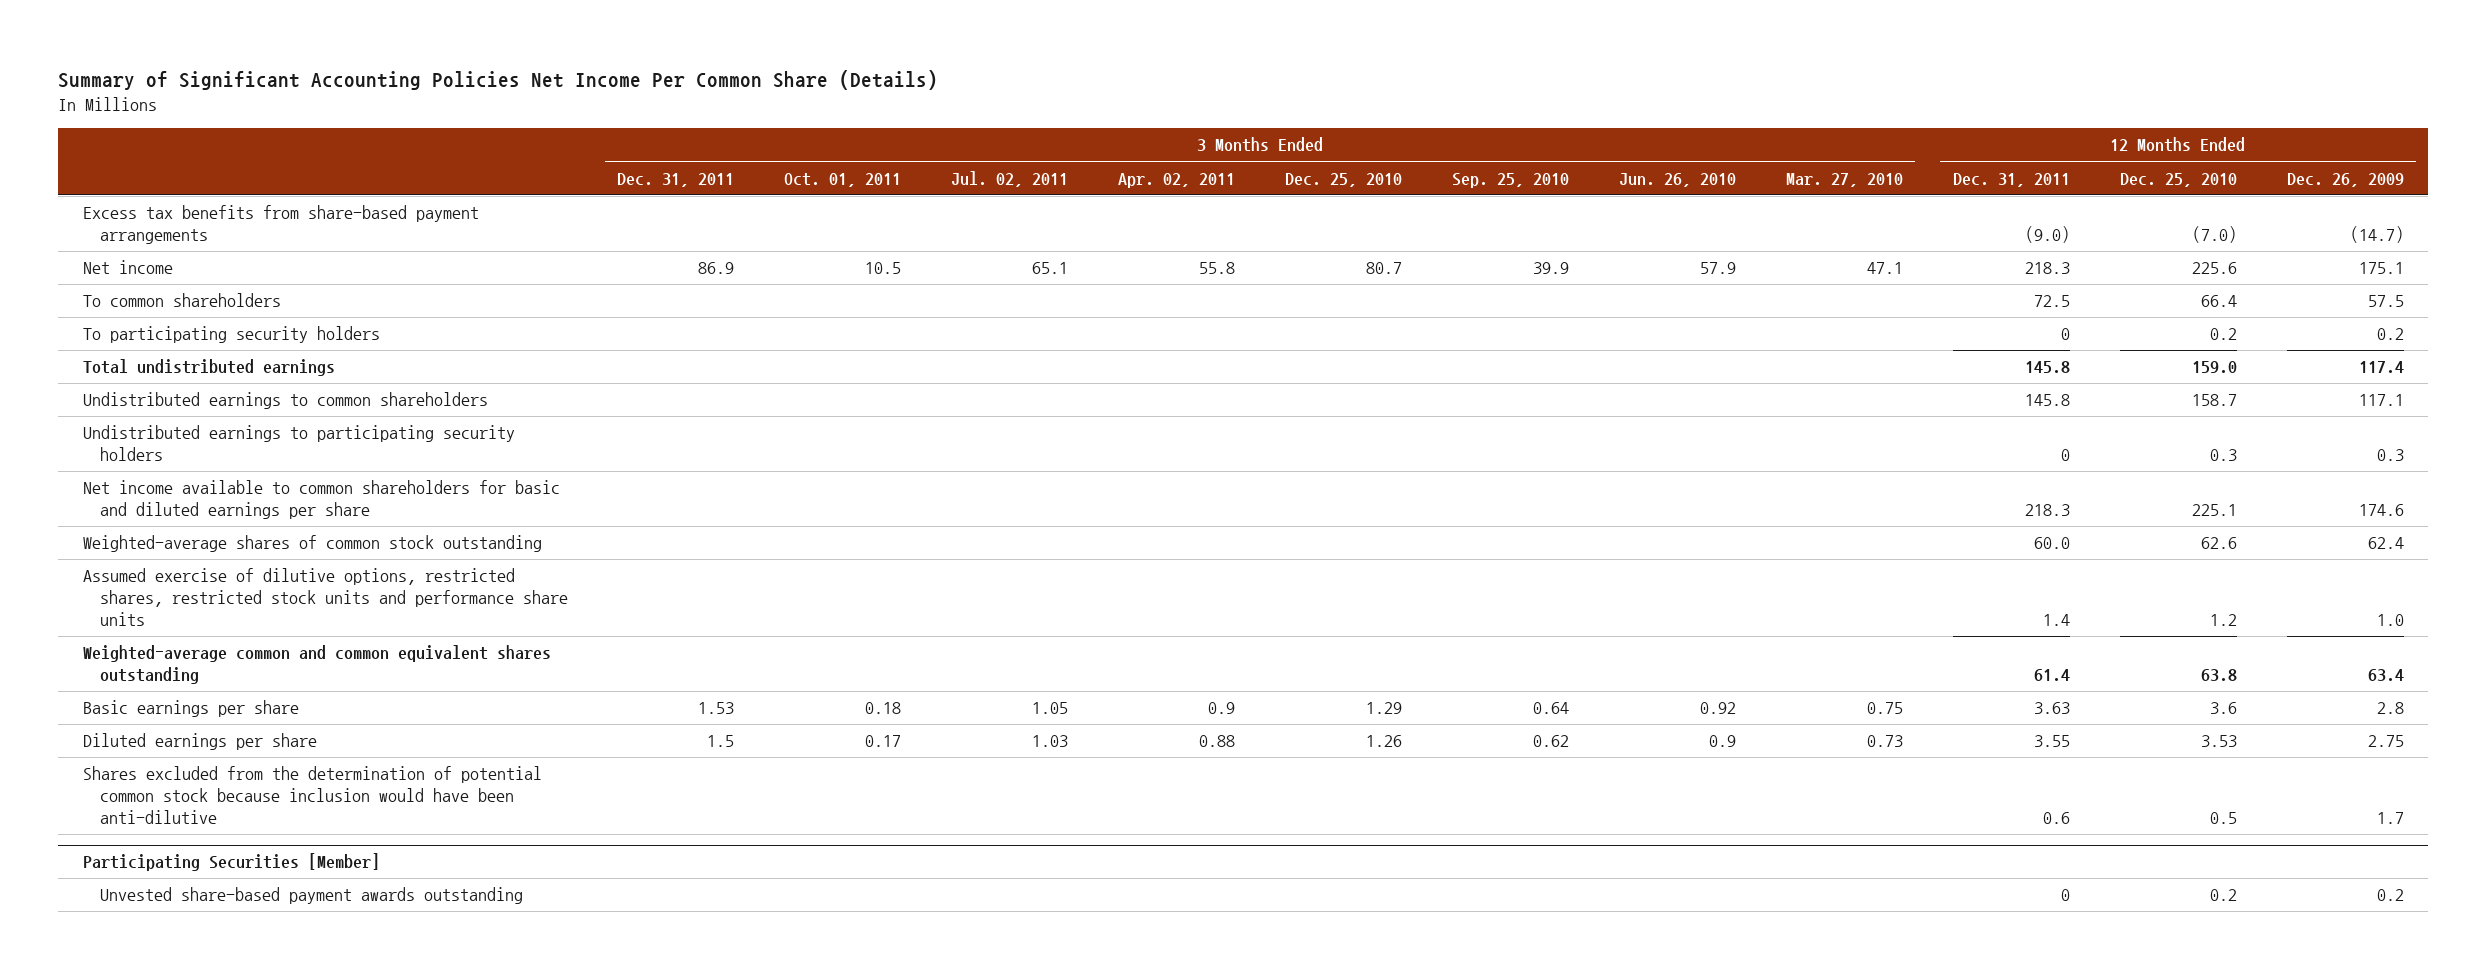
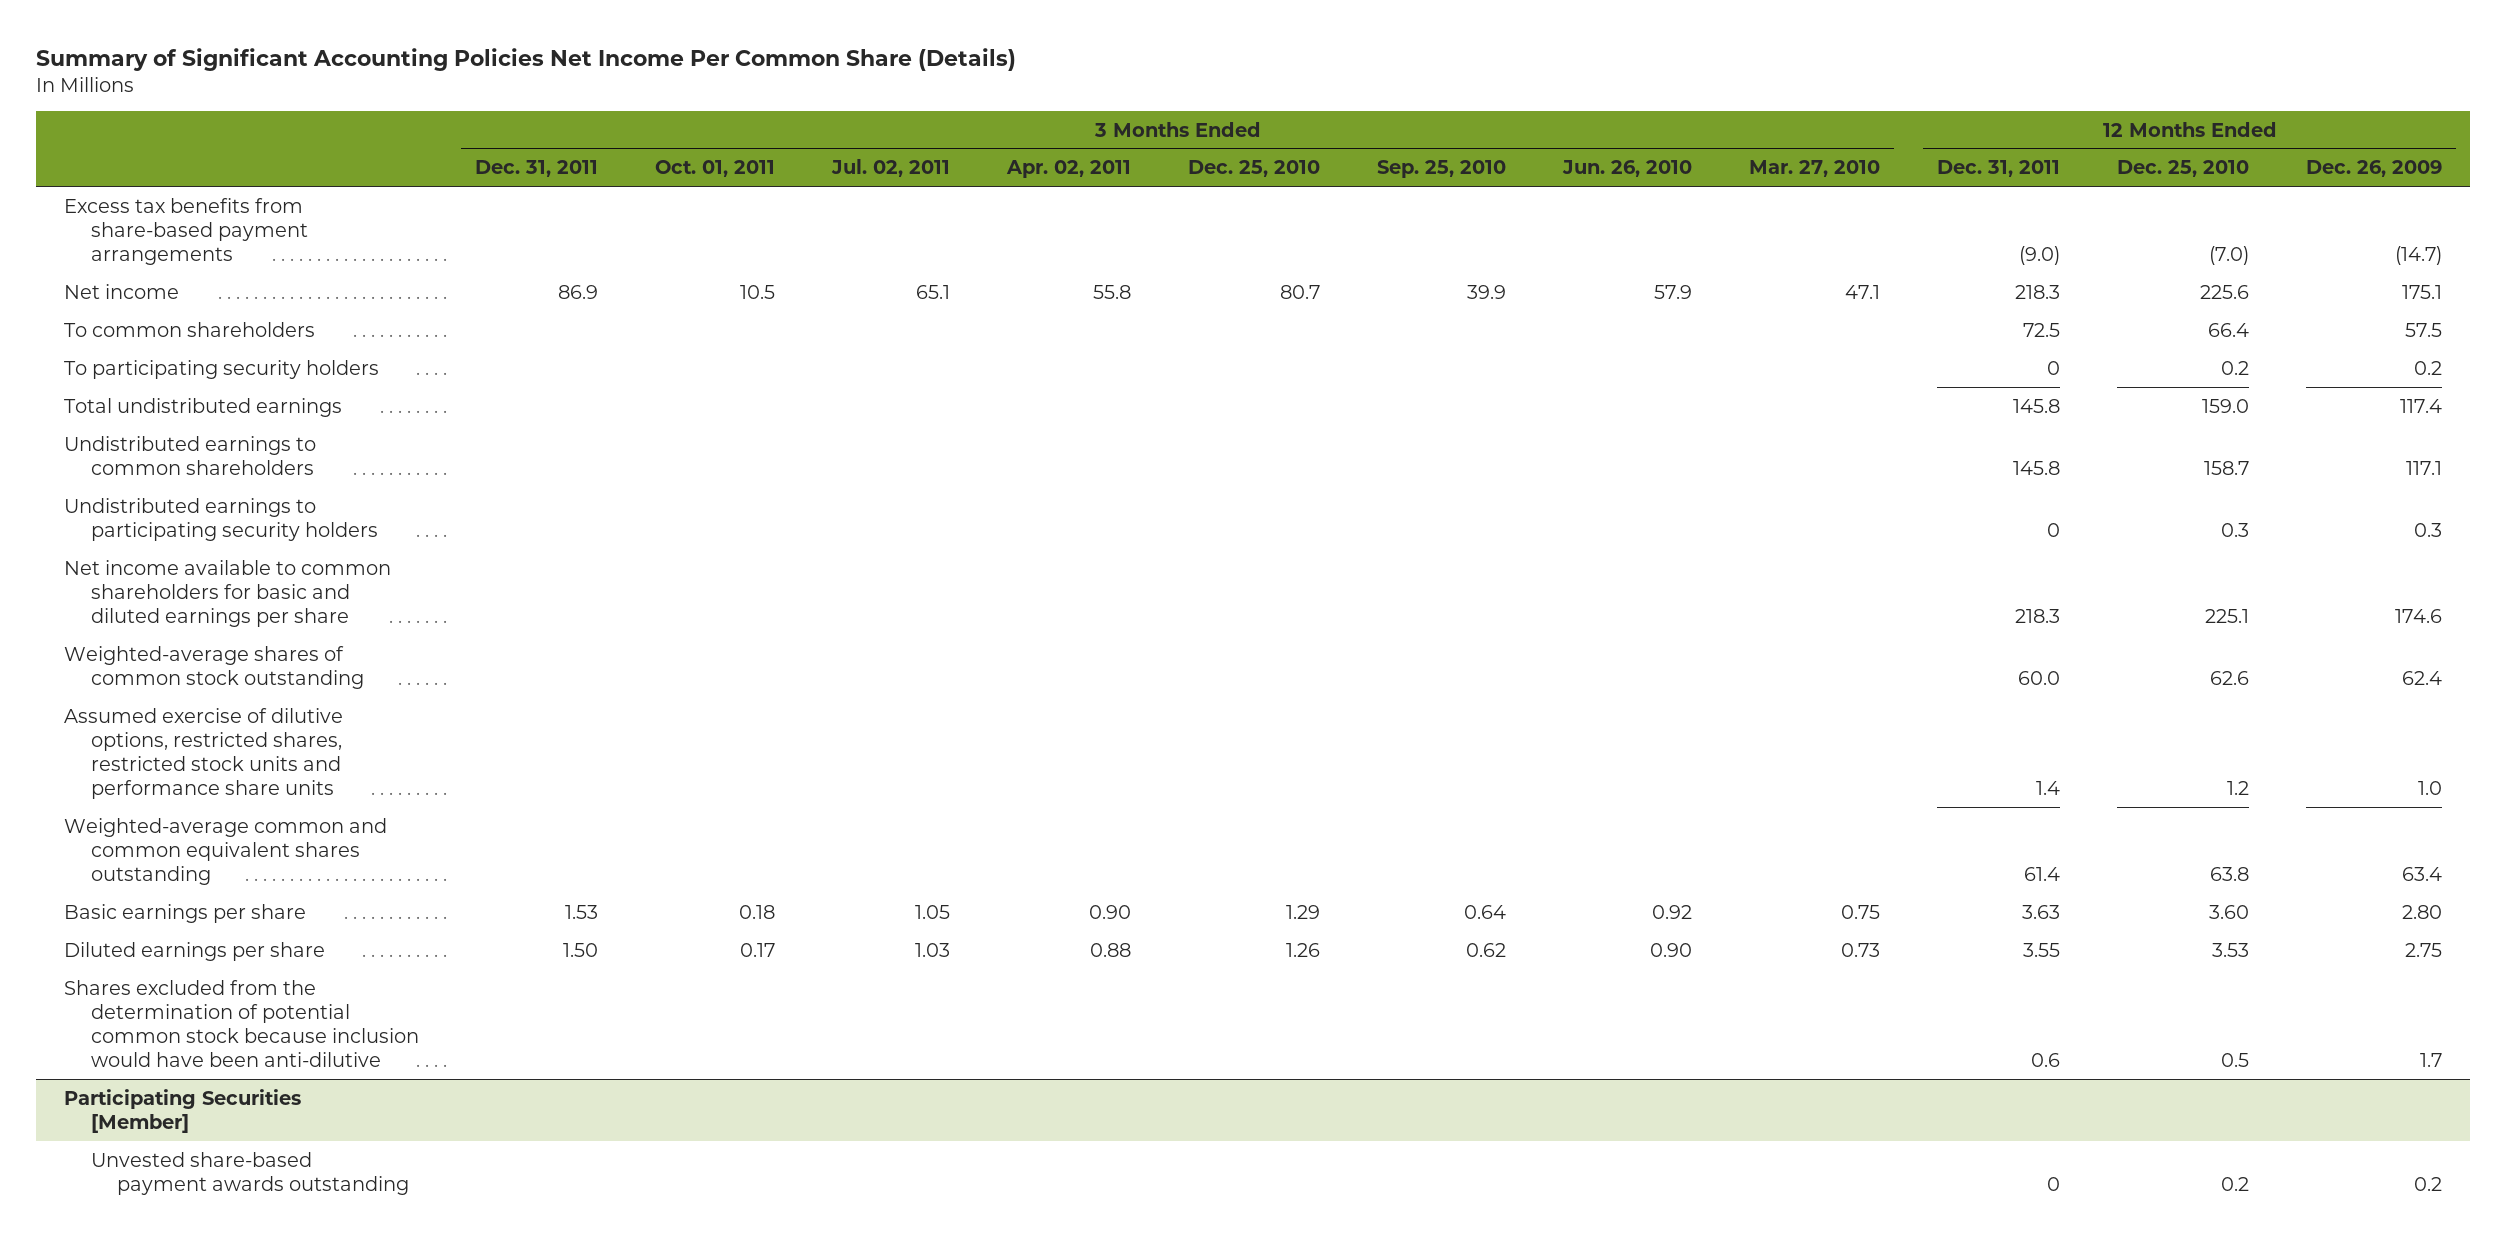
[1208,702,1236,715] 0.9 -> [1089,904,1132,919] 0.90
[2209,702,2237,715] 3.6 -> [2209,904,2250,919] 3.60
[2376,702,2404,715] 2.8 -> [2402,904,2443,919] 2.80
[707,735,735,748] 1.5 -> [563,942,599,957] 1.50
[1708,735,1736,748] 0.9 -> [1650,942,1693,957] 0.90

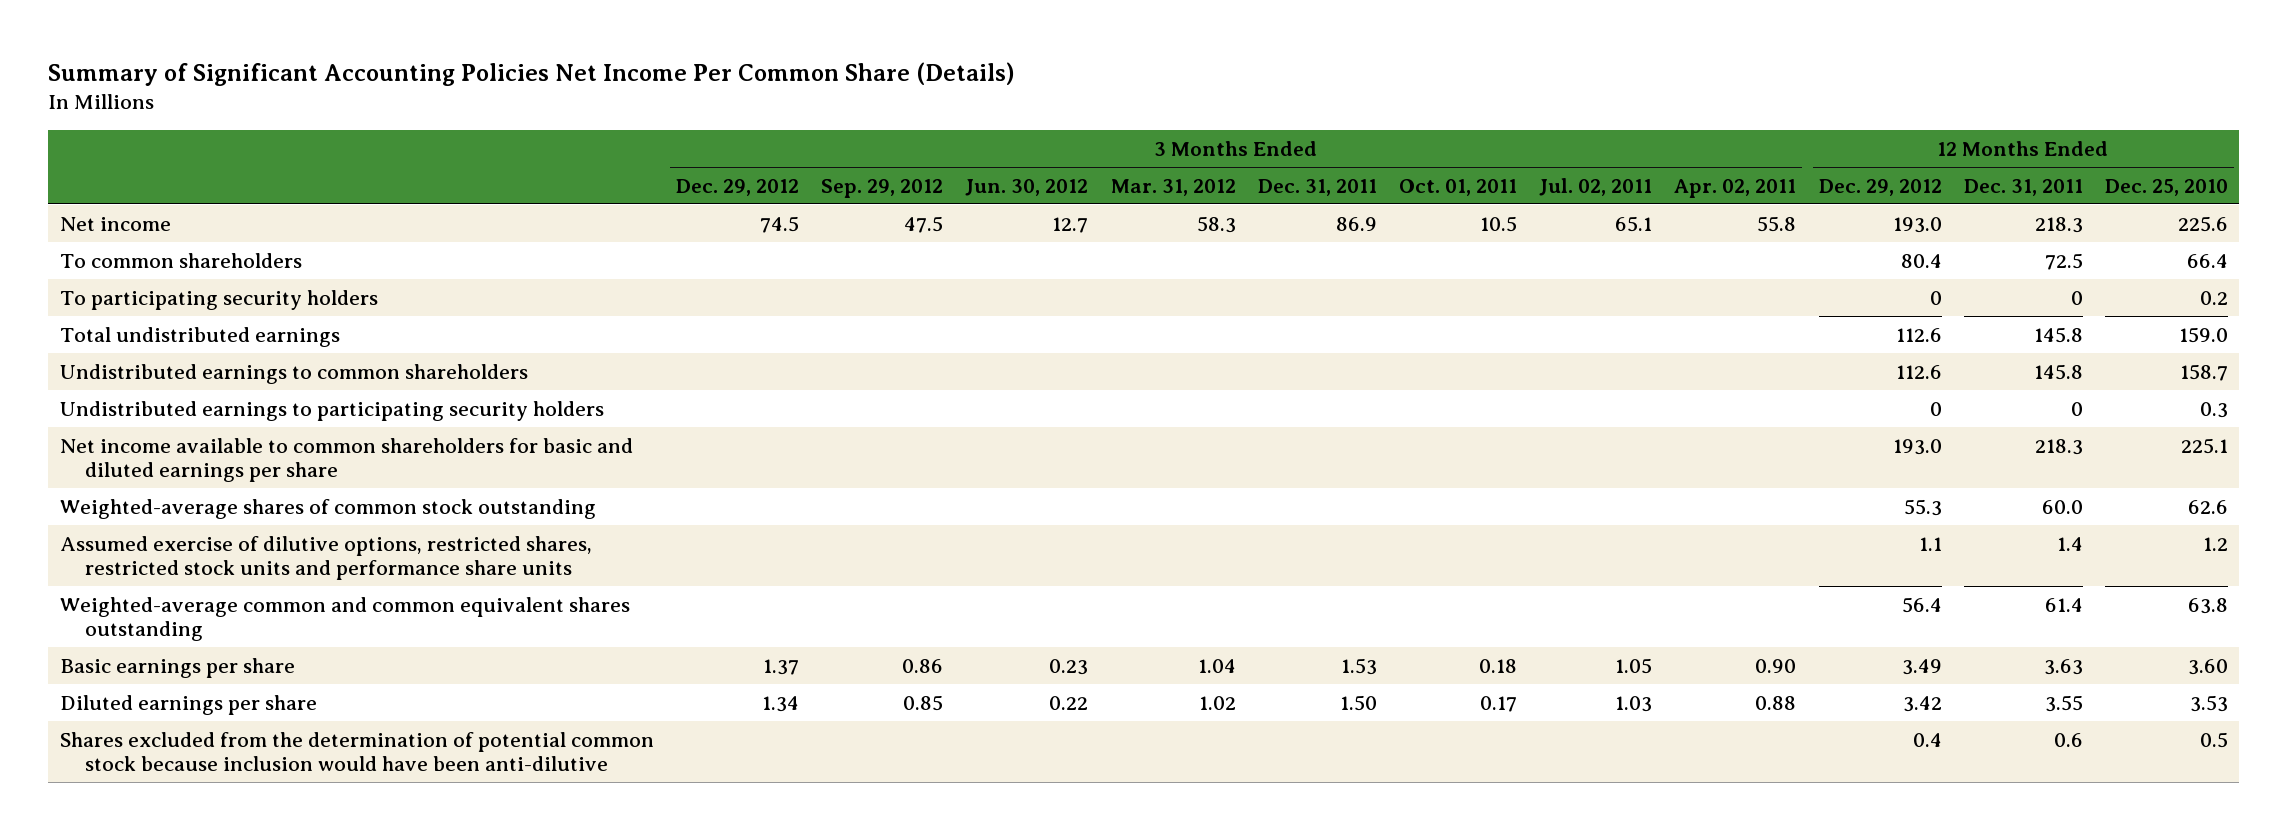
[1188,160,1321,178] Dec. 25, 2010 -> none
[1377,160,1507,179] Sep. 25, 2010 -> none
[1562,160,1693,178] Jun. 26, 2010 -> none
[1749,160,1881,178] Mar. 27, 2010 -> none
[2306,160,2443,178] Dec. 26, 2009 -> none
none -> [675,178,799,196] Dec. 29, 2012
none -> [821,178,944,198] Sep. 29, 2012
none -> [965,178,1089,196] Jun. 30, 2012
none -> [1110,178,1236,196] Mar. 31, 2012
none -> [1818,178,1942,196] Dec. 29, 2012
[64,197,308,265] Excess tax benefits from share-based payment arrangements -> none
[64,1088,302,1133] Participating Securities [Member] -> none
[90,1151,409,1195] Unvested share-based payment awards outstanding -> none

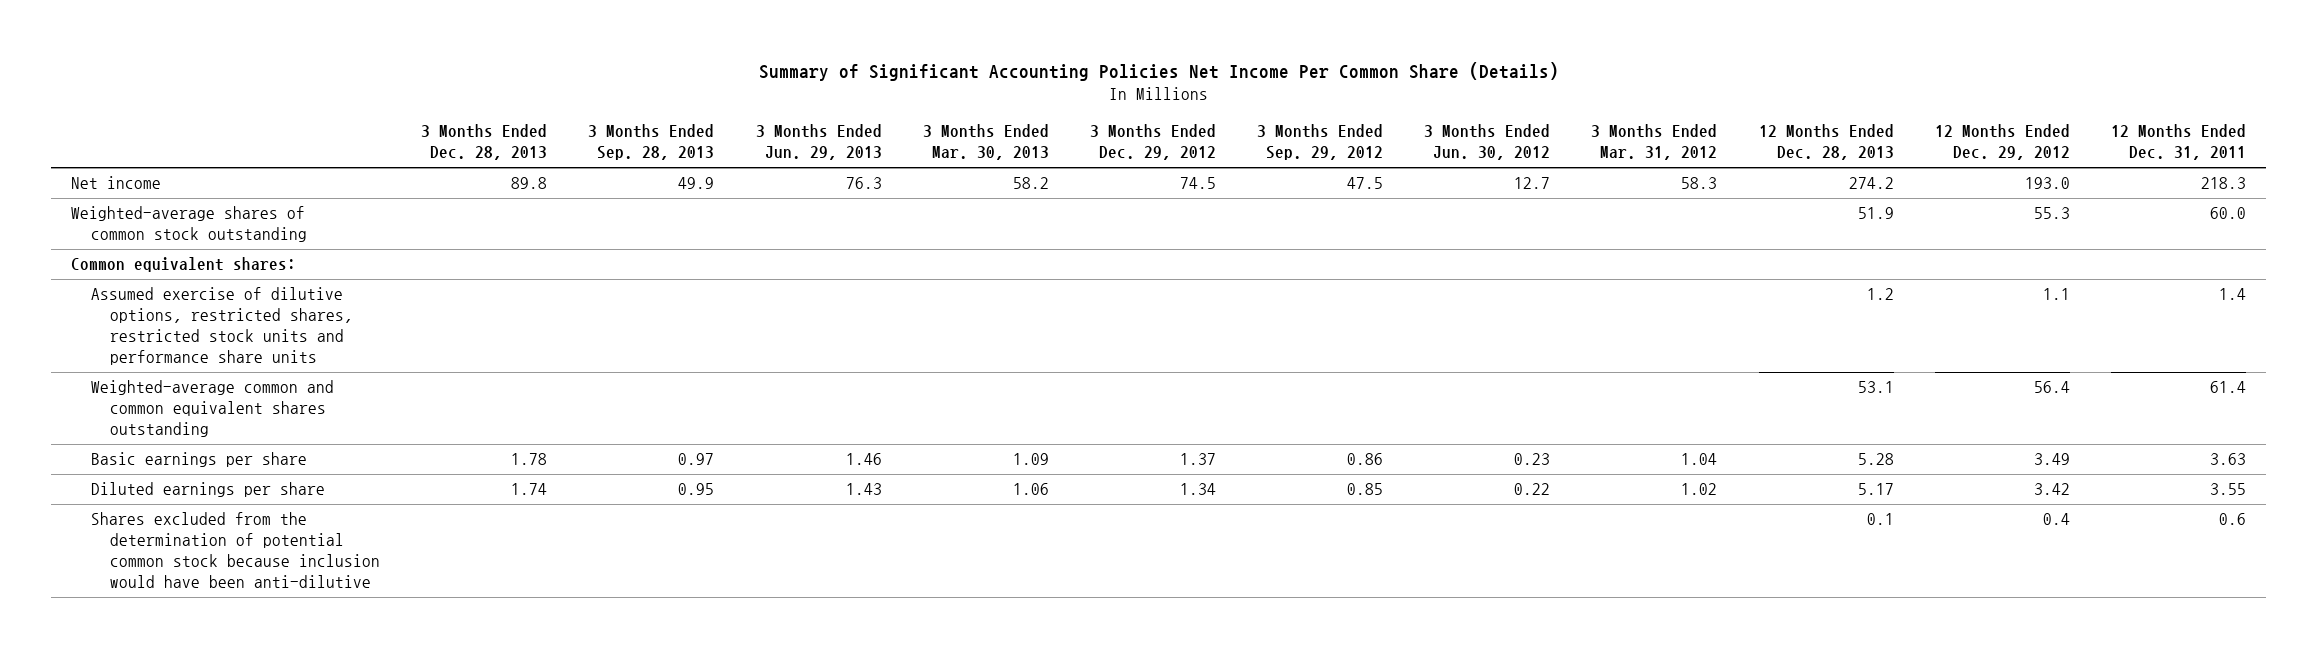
[1257,178,1377,196] Dec. 31, 2011 -> none
[1399,178,1518,196] Oct. 01, 2011 -> none
[1539,177,1653,196] Jul. 02, 2011 -> none
[1674,178,1797,198] Apr. 02, 2011 -> none
[2105,178,2229,196] Dec. 25, 2010 -> none
none -> [421,124,548,161] 3 Months Ended Dec. 28, 2013
none -> [588,124,715,161] 3 Months Ended Sep. 28, 2013
none -> [755,124,882,161] 3 Months Ended Jun. 29, 2013
none -> [922,124,1049,161] 3 Months Ended Mar. 30, 2013
none -> [1758,124,1894,161] 12 Months Ended Dec. 28, 2013
[59,252,302,268] To common shareholders -> none
[59,289,378,310] To participating security holders -> none
[59,326,340,347] Total undistributed earnings -> none
[59,363,528,384] Undistributed earnings to common shareholders -> none
[59,400,604,421] Undistributed earnings to participating security holders -> none
[59,437,633,483] Net income available to common shareholders for basic and diluted earnings per share -> none
none -> [71,257,297,273] Common equivalent shares:

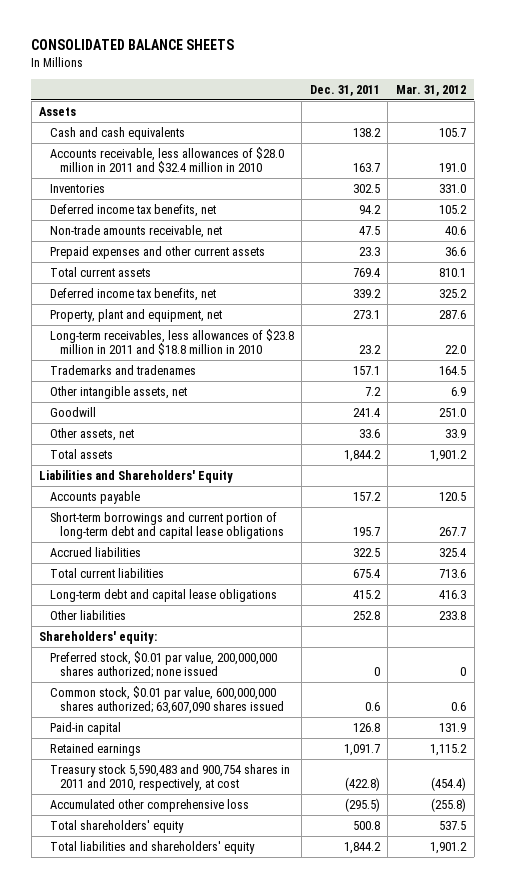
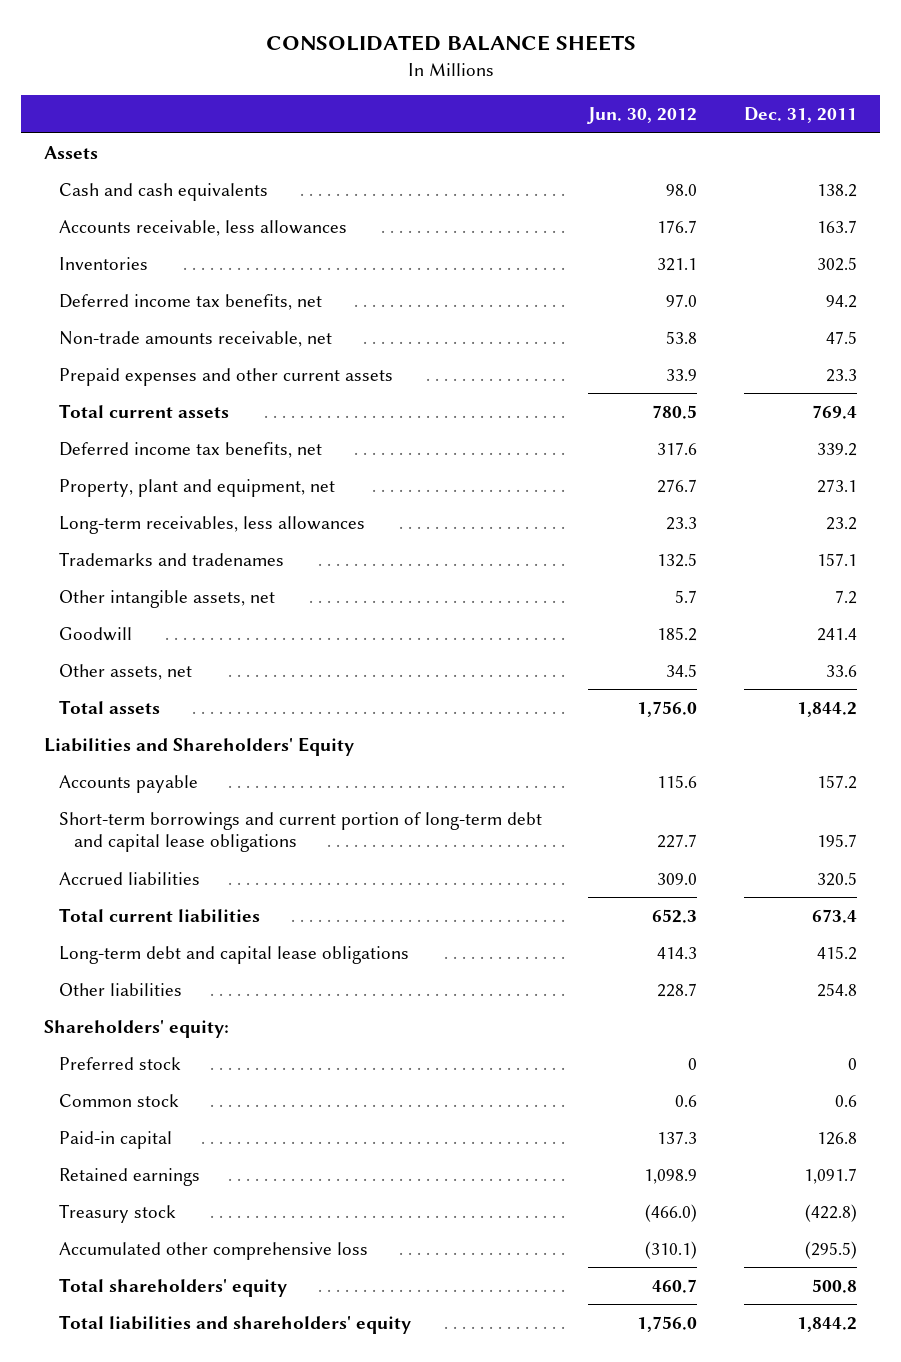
[396,85,467,97] Mar. 31, 2012 -> none
none -> [587,107,698,125] Jun. 30, 2012
[49,146,284,174] Accounts receivable, less allowances of $28.0 million in 2011 and $32.4 million in 2010 -> [58,219,347,236] Accounts receivable, less allowances
[49,328,294,356] Long-term receivables, less allowances of $23.8 million in 2011 and $18.8 million in 2010 -> [58,515,365,534] Long-term receivables, less allowances
[352,547,380,557] 322.5 -> [817,871,858,886] 320.5
[352,568,380,578] 675.4 -> [812,908,858,923] 673.4
[352,610,380,620] 252.8 -> [817,982,858,997] 254.8
[49,650,277,679] Preferred stock, $0.01 par value, 200,000,000 shares authorized; none issued -> [58,1056,181,1070] Preferred stock
[49,685,285,715] Common stock, $0.01 par value, 600,000,000 shares authorized; 63,607,090 shares issued -> [58,1093,179,1107] Common stock
[49,763,290,792] Treasury stock 5,590,483 and 900,754 shares in 2011 and 2010, respectively, at cost -> [58,1203,176,1223] Treasury stock

